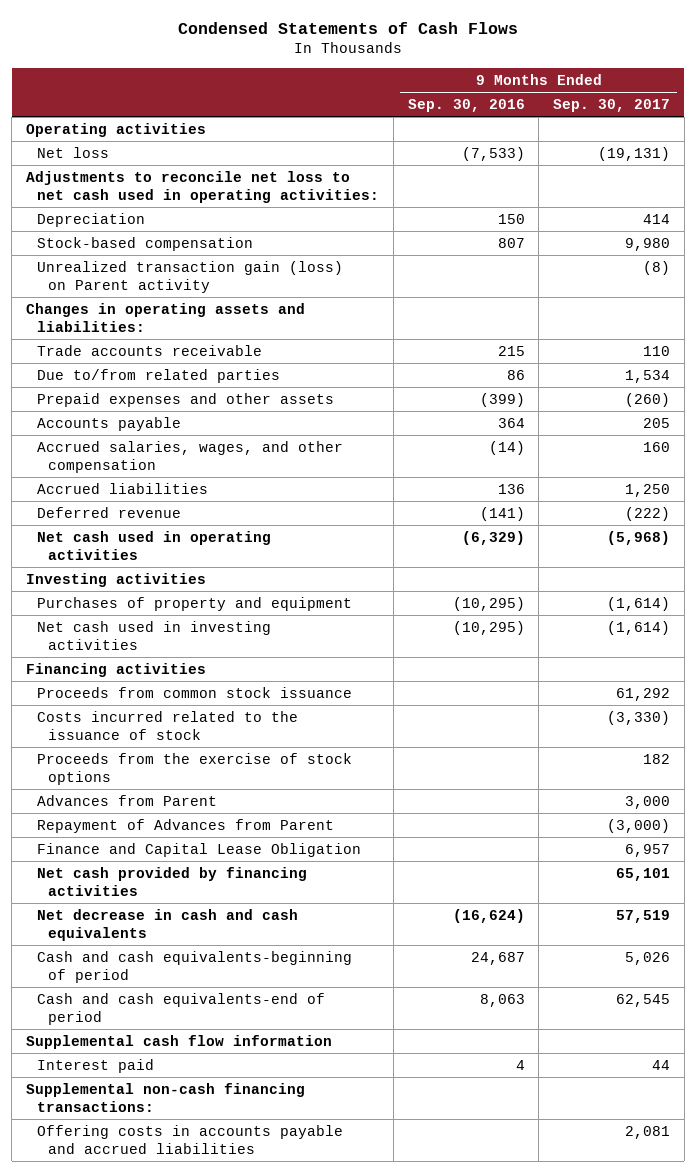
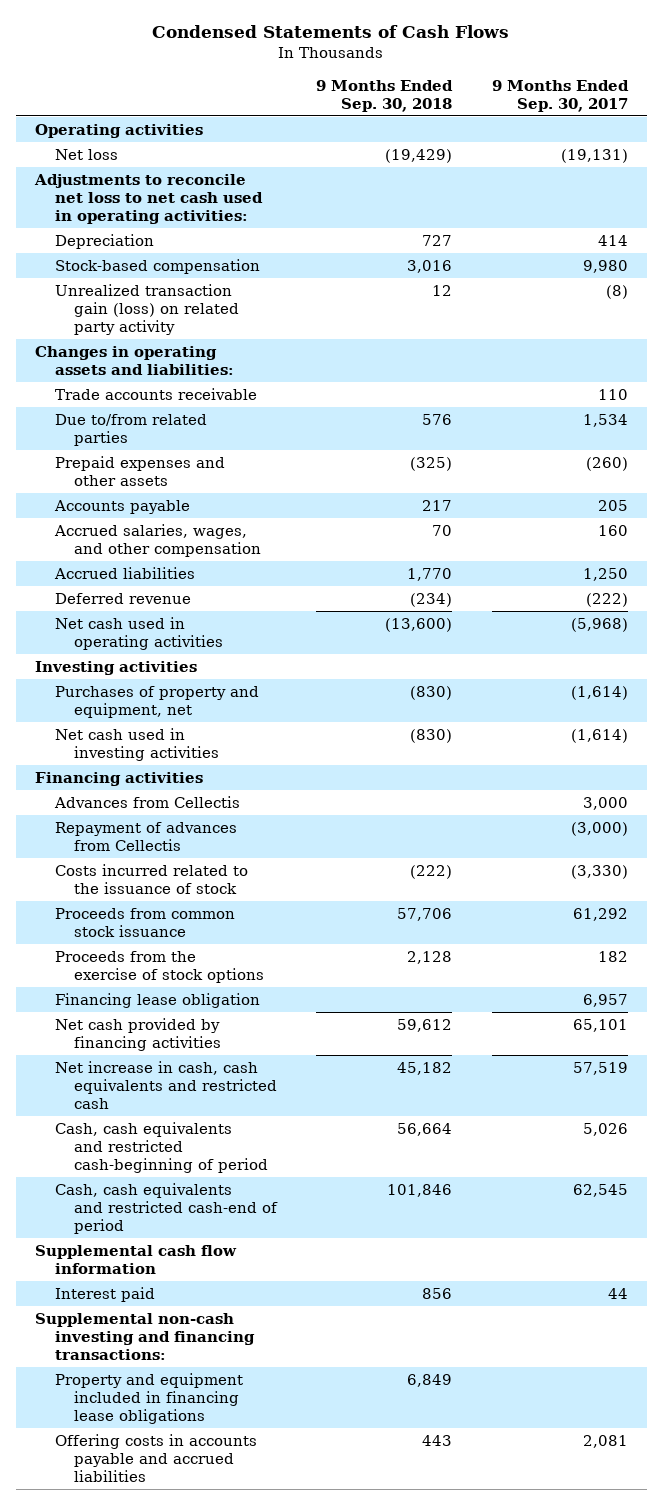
[407,98,525,112] Sep. 30, 2016 -> none
none -> [316,79,454,112] 9 Months Ended Sep. 30, 2018
[37,260,344,293] Unrealized transaction gain (loss) on Parent activity -> [54,283,239,335] Unrealized transaction gain (loss) on related party activity
[37,596,353,611] Purchases of property and equipment -> [54,685,259,718] Purchases of property and equipment, net
none -> [53,795,240,808] Advances from Cellectis
none -> [54,821,237,851] Repayment of advances from Cellectis
[37,686,353,698] Proceeds from common stock issuance -> [54,907,235,937] Proceeds from common stock issuance
[37,794,218,806] Advances from Parent -> none
[37,818,335,833] Repayment of Advances from Parent -> none
[37,842,362,857] Finance and Capital Lease Obligation -> [54,992,260,1008] Financing lease obligation
[37,908,299,941] Net decrease in cash and cash equivalents -> [54,1060,277,1109] Net increase in cash, cash equivalents and restricted cash
[37,950,353,983] Cash and cash equivalents-beginning of period -> [54,1121,268,1173] Cash, cash equivalents and restricted cash-beginning of period
[37,992,326,1025] Cash and cash equivalents-end of period -> [54,1182,278,1234] Cash, cash equivalents and restricted cash-end of period
[25,1082,305,1112] Supplemental non-cash financing transactions: -> [35,1312,255,1360] Supplemental non-cash investing and financing transactions:
none -> [54,1372,243,1424] Property and equipment included in financing lease obligations

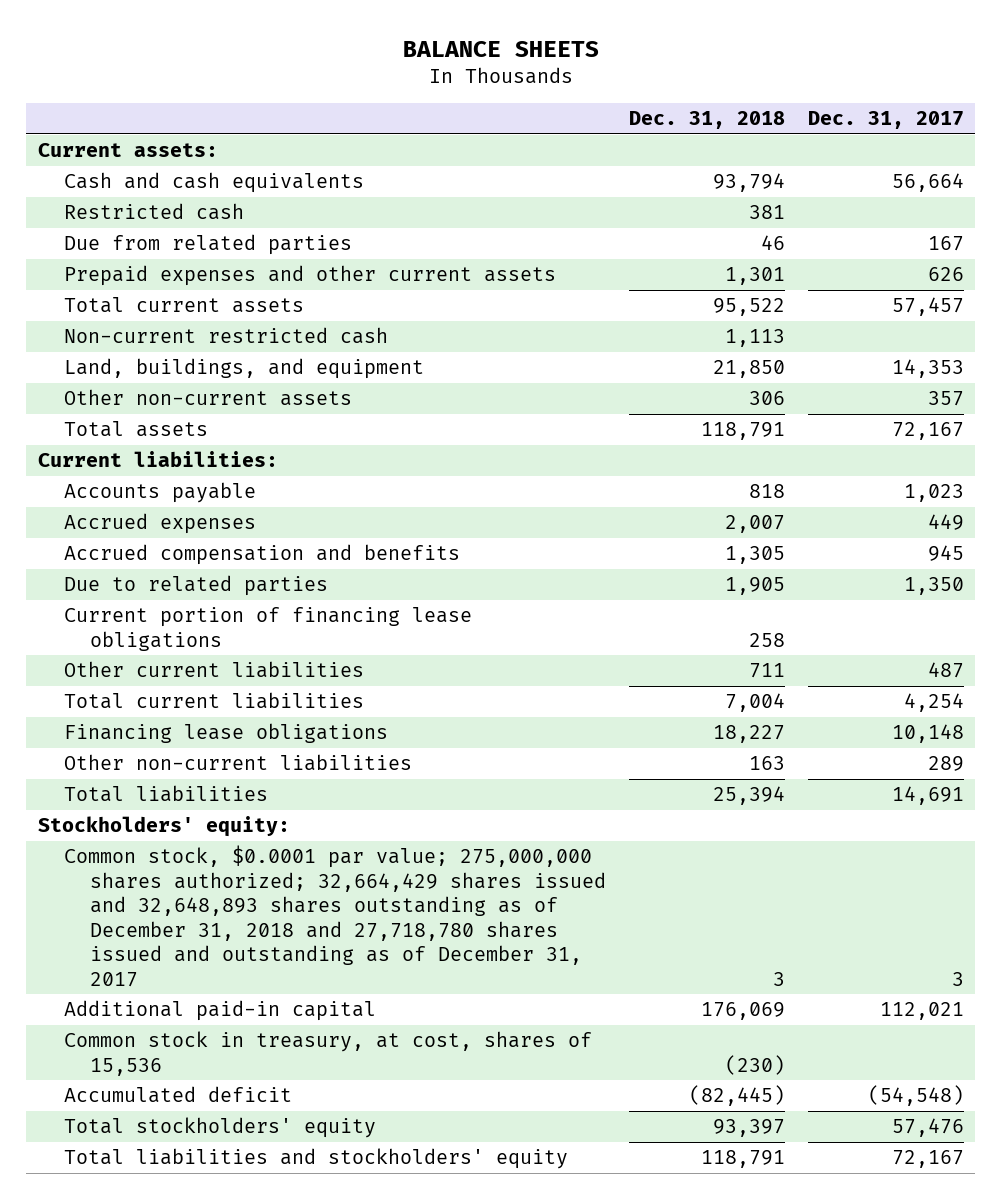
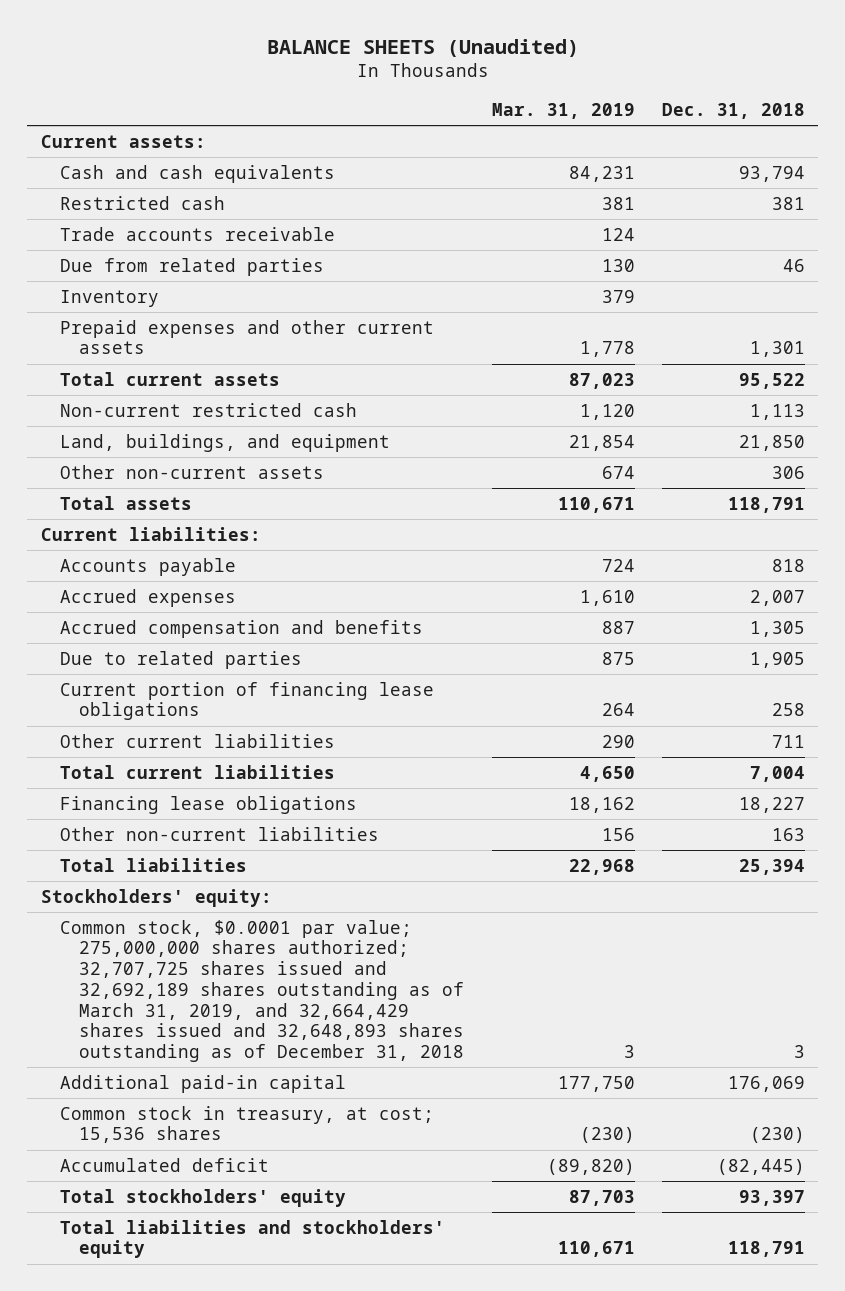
[402,40,599,57] BALANCE SHEETS -> [266,38,579,57] BALANCE SHEETS (Unaudited)
[807,111,964,130] Dec. 31, 2017 -> none
none -> [491,102,635,119] Mar. 31, 2019
none -> [60,226,336,241] Trade accounts receivable
none -> [60,289,160,307] Inventory
[63,845,607,987] Common stock, $0.0001 par value; 275,000,000 shares authorized; 32,664,429 shares issued and 32,648,893 shares outstanding as of December 31, 2018 and 27,718,780 shares issued and outstanding as of December 31, 2017 -> [60,919,465,1063] Common stock, $0.0001 par value; 275,000,000 shares authorized; 32,707,725 shares issued and 32,692,189 shares outstanding as of March 31, 2019, and 32,664,429 shares issued and 32,648,893 shares outstanding as of December 31, 2018
[63,1031,592,1076] Common stock in treasury, at cost, shares of 15,536 -> [60,1105,435,1144] Common stock in treasury, at cost; 15,536 shares

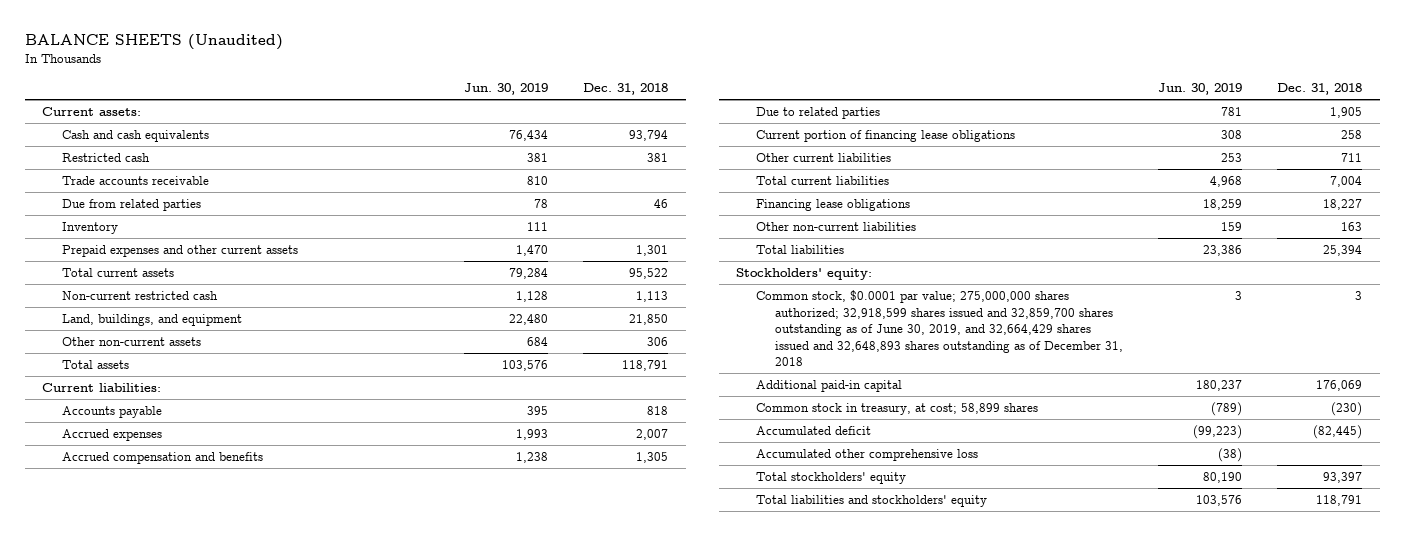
[491,102,635,119] Mar. 31, 2019 -> none
none -> [464,83,549,96] Jun. 30, 2019
[60,919,465,1063] Common stock, $0.0001 par value; 275,000,000 shares authorized; 32,707,725 shares issued and 32,692,189 shares outstanding as of March 31, 2019, and 32,664,429 shares issued and 32,648,893 shares outstanding as of December 31, 2018 -> [755,290,1124,367] Common stock, $0.0001 par value; 275,000,000 shares authorized; 32,918,599 shares issued and 32,859,700 shares outstanding as of June 30, 2019, and 32,664,429 shares issued and 32,648,893 shares outstanding as of December 31, 2018
[60,1105,435,1144] Common stock in treasury, at cost; 15,536 shares -> [755,403,1038,416] Common stock in treasury, at cost; 58,899 shares
none -> [755,449,978,462] Accumulated other comprehensive loss

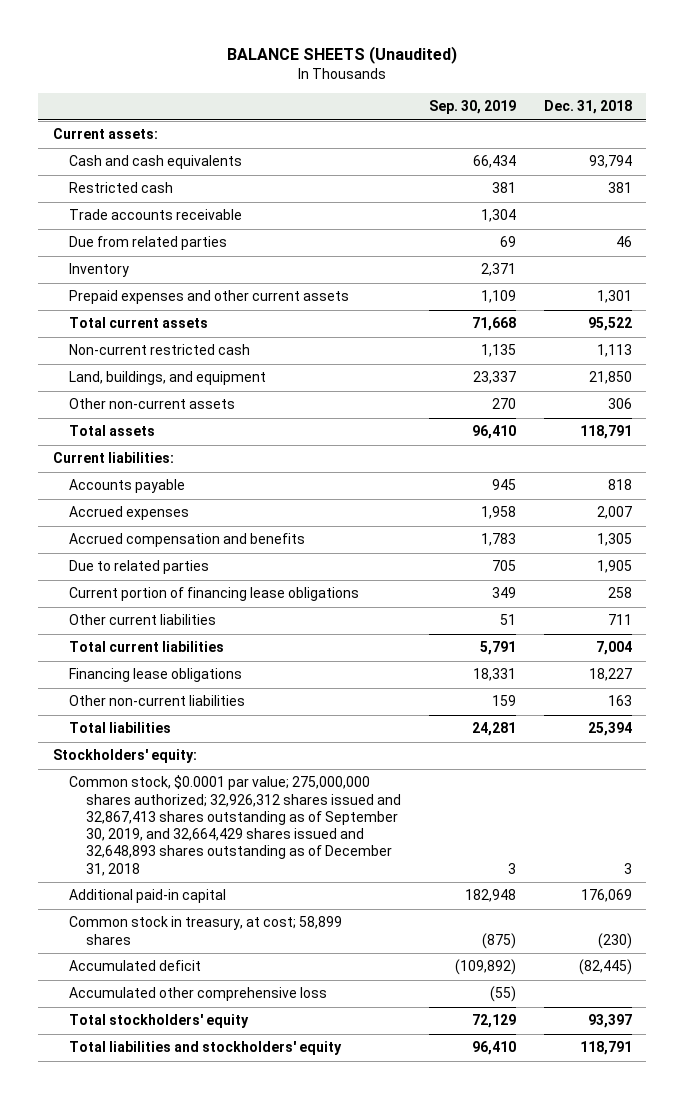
[464,83,549,96] Jun. 30, 2019 -> none
none -> [429,100,517,115] Sep. 30, 2019
[755,290,1124,367] Common stock, $0.0001 par value; 275,000,000 shares authorized; 32,918,599 shares issued and 32,859,700 shares outstanding as of June 30, 2019, and 32,664,429 shares issued and 32,648,893 shares outstanding as of December 31, 2018 -> [69,775,401,876] Common stock, $0.0001 par value; 275,000,000 shares authorized; 32,926,312 shares issued and 32,867,413 shares outstanding as of September 30, 2019, and 32,664,429 shares issued and 32,648,893 shares outstanding as of December 31, 2018

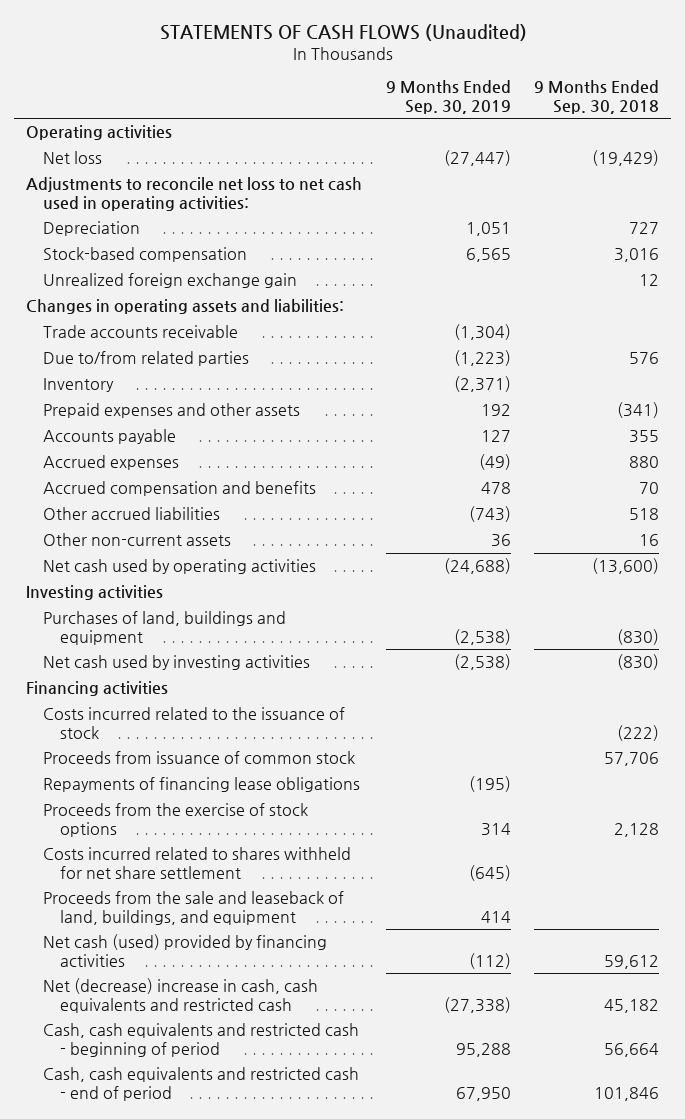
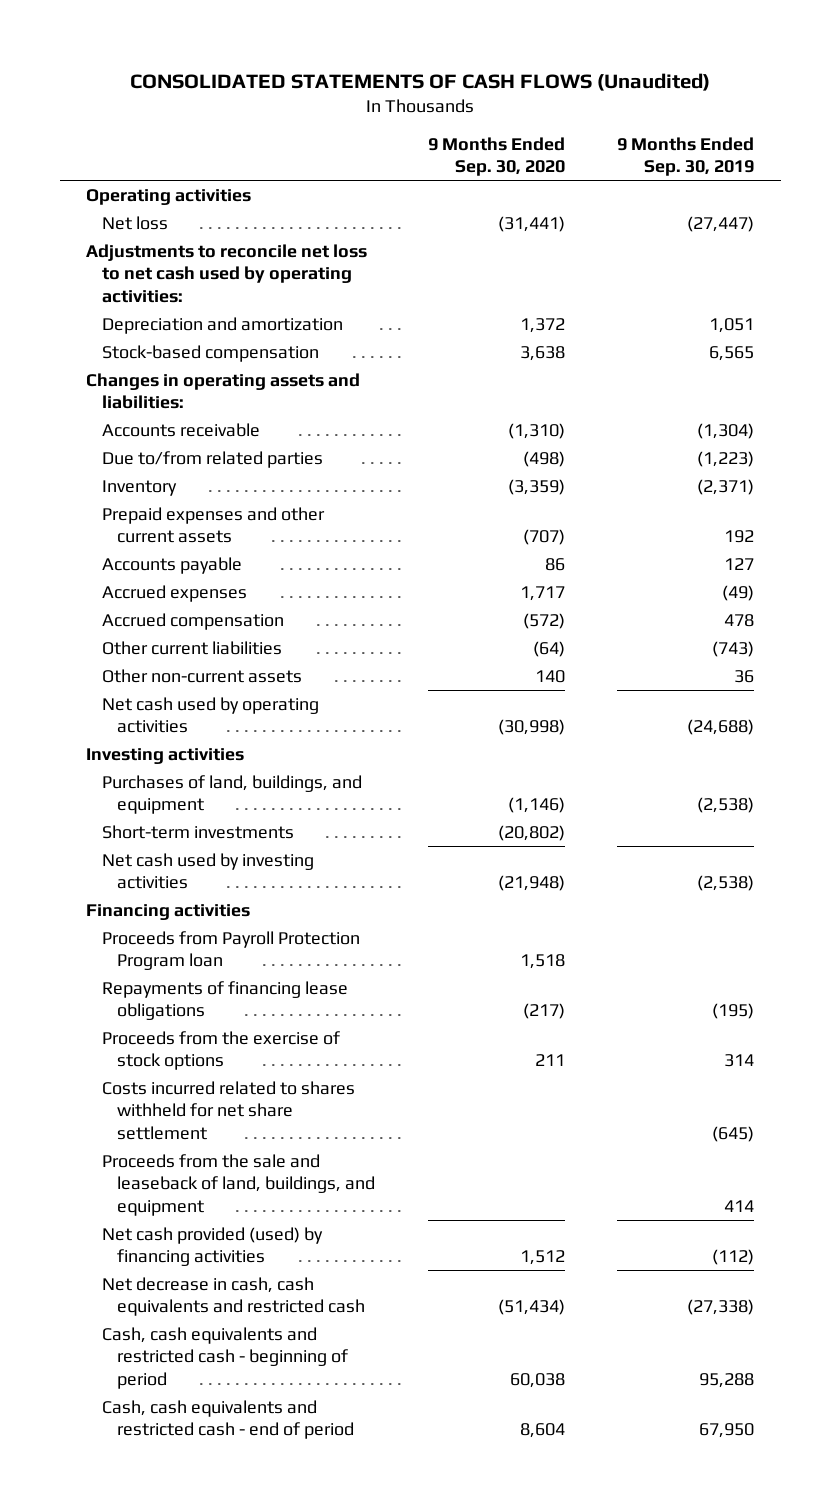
[159,24,527,42] STATEMENTS OF CASH FLOWS (Unaudited) -> [130,72,711,91] CONSOLIDATED STATEMENTS OF CASH FLOWS (Unaudited)
[534,80,660,114] 9 Months Ended Sep. 30, 2018 -> none
none -> [427,136,565,177] 9 Months Ended Sep. 30, 2020
[26,177,363,211] Adjustments to reconcile net loss to net cash used in operating activities: -> [85,243,367,303] Adjustments to reconcile net loss to net cash used by operating activities:
[43,221,141,237] Depreciation -> [101,316,343,334] Depreciation and amortization
[43,273,298,289] Unrealized foreign exchange gain -> none
[43,325,239,339] Trade accounts receivable -> [101,422,260,437] Accounts receivable
[43,403,301,419] Prepaid expenses and other assets -> [101,506,325,544] Prepaid expenses and other current assets
[43,481,317,497] Accrued compensation and benefits -> [101,612,284,630] Accrued compensation
[43,507,221,521] Other accrued liabilities -> [101,640,282,655] Other current liabilities
[43,611,287,645] Purchases of land, buildings and equipment -> [101,774,362,815] Purchases of land, buildings, and equipment
none -> [101,824,294,839] Short-term investments
[43,707,346,739] Costs incurred related to the issuance of stock -> none
[43,751,356,765] Proceeds from issuance of common stock -> none
none -> [101,930,360,971] Proceeds from Payroll Protection Program loan
[43,934,328,967] Net cash (used) provided by financing activities -> [101,1226,323,1267] Net cash provided (used) by financing activities
[43,978,319,1013] Net (decrease) increase in cash, cash equivalents and restricted cash -> [101,1276,366,1317] Net decrease in cash, cash equivalents and restricted cash

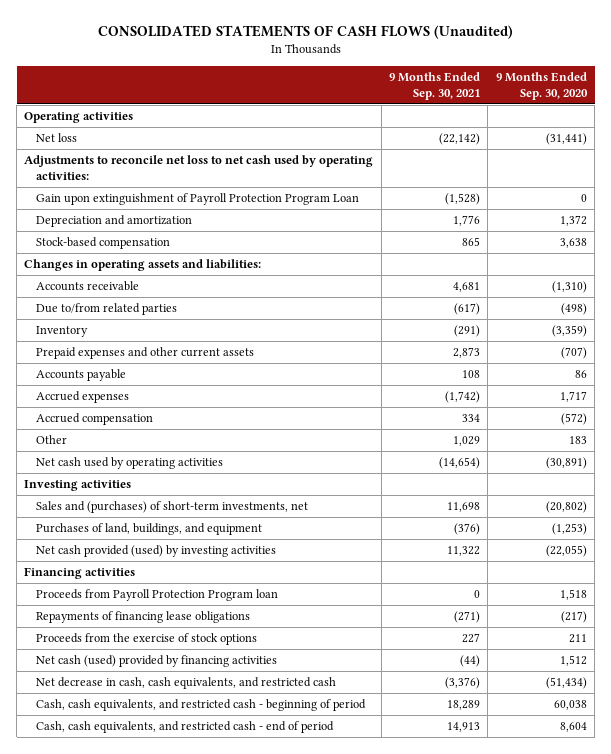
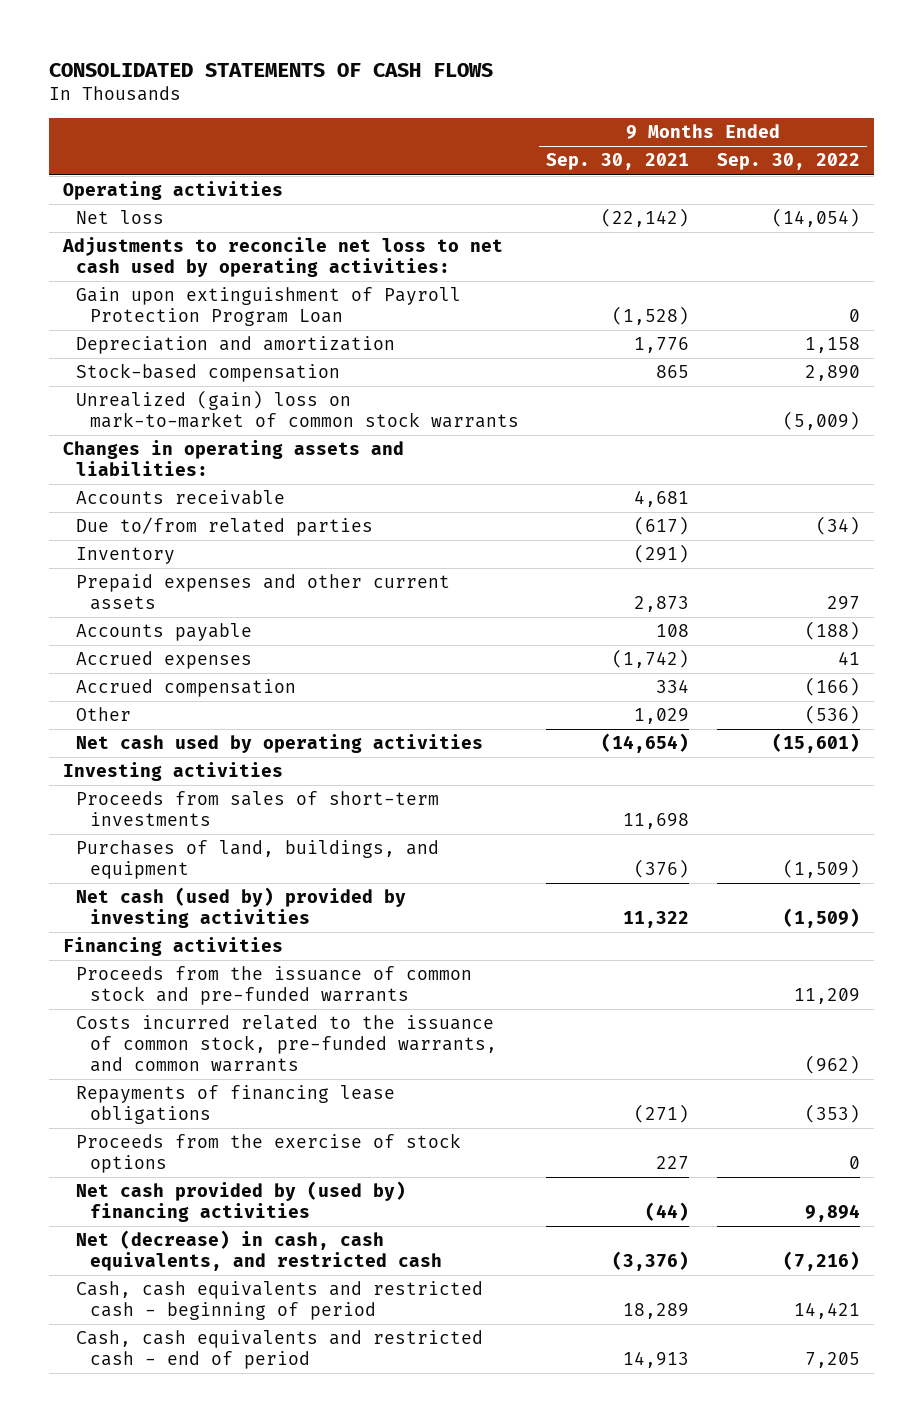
[97,25,513,40] CONSOLIDATED STATEMENTS OF CASH FLOWS (Unaudited) -> [49,62,494,77] CONSOLIDATED STATEMENTS OF CASH FLOWS
[495,72,588,100] 9 Months Ended Sep. 30, 2020 -> none
none -> [717,153,861,171] Sep. 30, 2022
none -> [76,390,519,429] Unrealized (gain) loss on mark-to-market of common stock warrants
[36,501,309,514] Sales and (purchases) of short-term investments, net -> [76,791,440,827] Proceeds from sales of short-term investments
[36,545,277,558] Net cash provided (used) by investing activities -> [76,887,407,929] Net cash (used by) provided by investing activities
[36,589,279,602] Proceeds from Payroll Protection Program loan -> none
none -> [76,966,473,1006] Proceeds from the issuance of common stock and pre-funded warrants
none -> [76,1015,497,1073] Costs incurred related to the issuance of common stock, pre-funded warrants, and common warrants
[36,655,278,668] Net cash (used) provided by financing activities -> [76,1181,407,1223] Net cash provided by (used by) financing activities
[36,677,337,690] Net decrease in cash, cash equivalents, and restricted cash -> [76,1230,442,1272] Net (decrease) in cash, cash equivalents, and restricted cash
[36,699,367,712] Cash, cash equivalents, and restricted cash - beginning of period -> [76,1281,484,1321] Cash, cash equivalents and restricted cash - beginning of period
[36,721,335,734] Cash, cash equivalents, and restricted cash - end of period -> [76,1330,484,1370] Cash, cash equivalents and restricted cash - end of period

